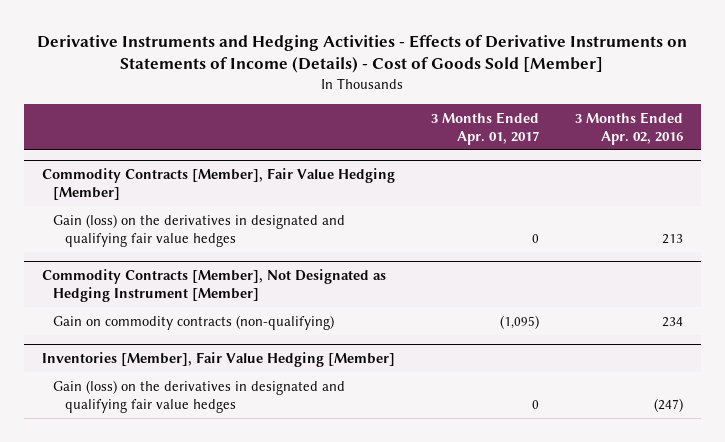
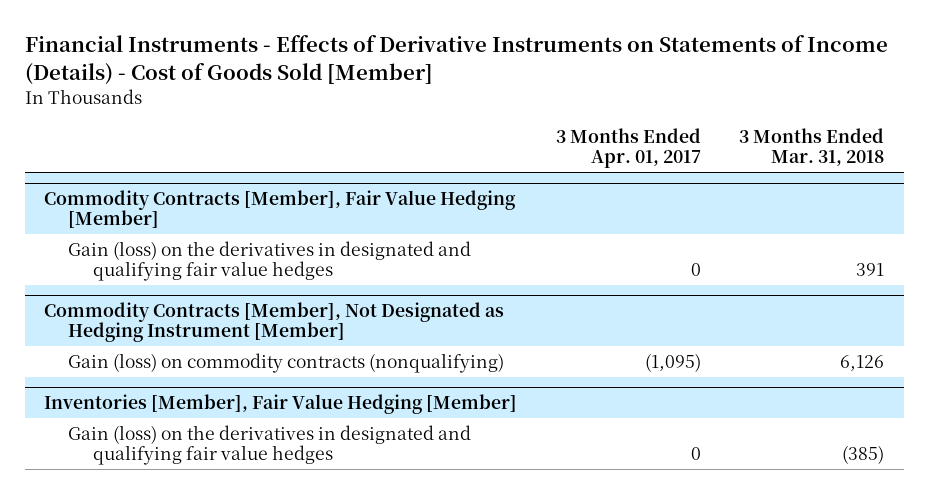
[37,34,688,74] Derivative Instruments and Hedging Activities - Effects of Derivative Instruments on Statements of Income (Details) - Cost of Goods Sold [Member] -> [24,35,888,85] Financial Instruments - Effects of Derivative Instruments on Statements of Income (Details) - Cost of Goods Sold [Member]
[574,111,683,145] 3 Months Ended Apr. 02, 2016 -> none
none -> [739,128,885,167] 3 Months Ended Mar. 31, 2018
[53,314,335,330] Gain on commodity contracts (non-qualifying) -> [68,352,505,373] Gain (loss) on commodity contracts (nonqualifying)

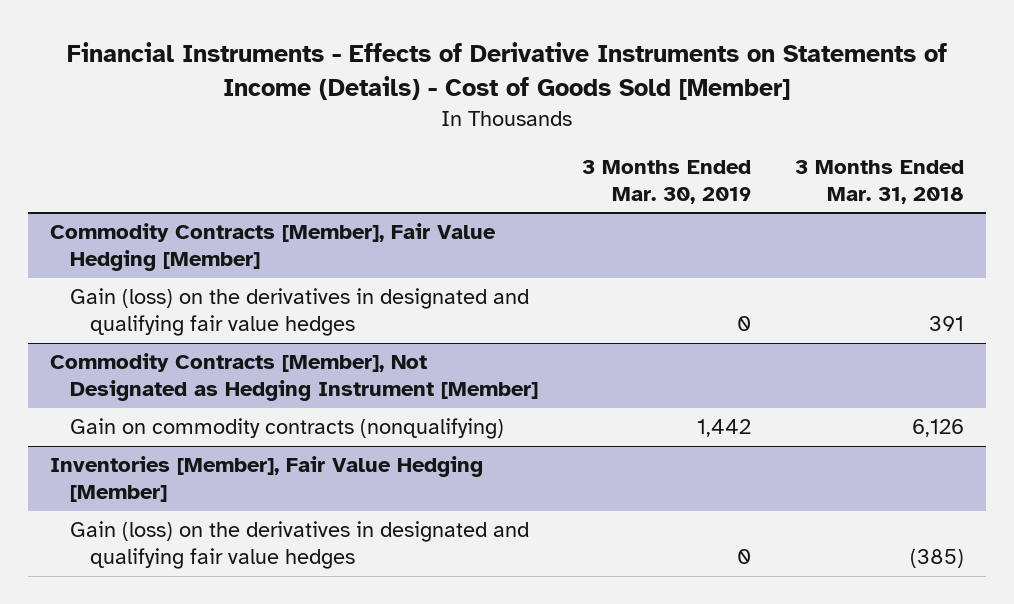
[555,128,701,169] 3 Months Ended Apr. 01, 2017 -> none
none -> [581,159,751,204] 3 Months Ended Mar. 30, 2019
[68,352,505,373] Gain (loss) on commodity contracts (nonqualifying) -> [69,418,504,440] Gain on commodity contracts (nonqualifying)

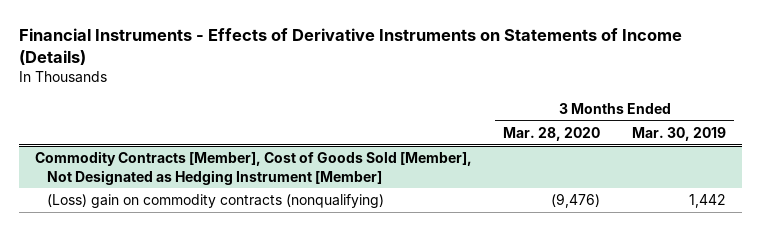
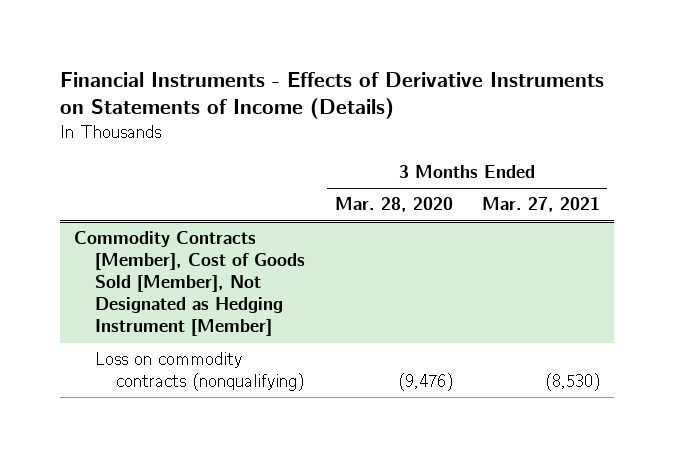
[632,126,727,141] Mar. 30, 2019 -> none
none -> [481,197,600,213] Mar. 27, 2021
[46,194,384,209] (Loss) gain on commodity contracts (nonqualifying) -> [95,352,305,392] Loss on commodity contracts (nonqualifying)

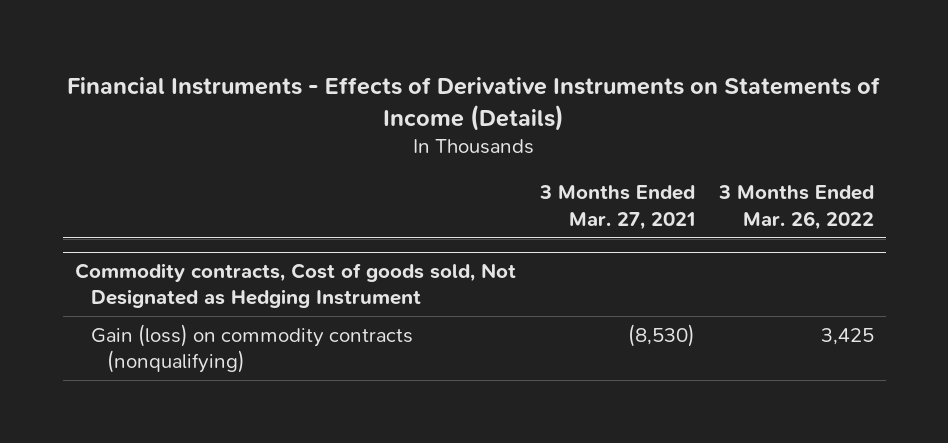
[334,197,453,213] Mar. 28, 2020 -> none
none -> [717,185,874,230] 3 Months Ended Mar. 26, 2022
[74,231,306,337] Commodity Contracts [Member], Cost of Goods Sold [Member], Not Designated as Hedging Instrument [Member] -> [74,262,516,309] Commodity contracts, Cost of goods sold, Not Designated as Hedging Instrument
[95,352,305,392] Loss on commodity contracts (nonqualifying) -> [90,323,413,374] Gain (loss) on commodity contracts (nonqualifying)

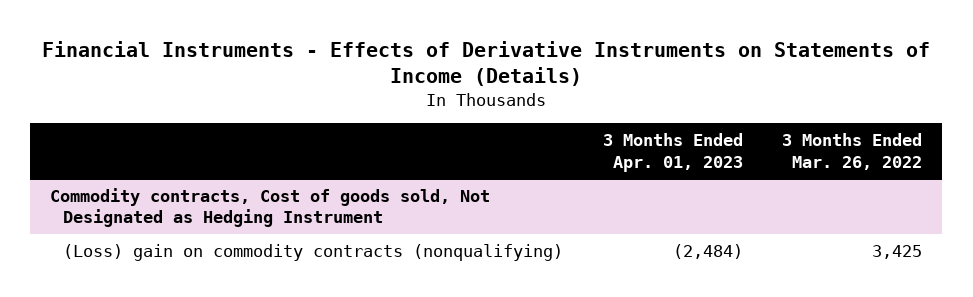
[538,185,695,230] 3 Months Ended Mar. 27, 2021 -> none
none -> [602,133,743,172] 3 Months Ended Apr. 01, 2023
[90,323,413,374] Gain (loss) on commodity contracts (nonqualifying) -> [62,243,563,261] (Loss) gain on commodity contracts (nonqualifying)

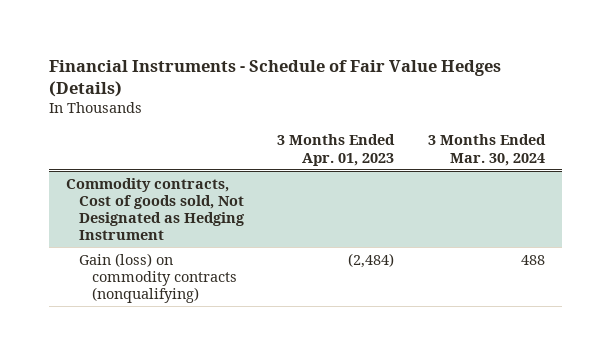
[42,40,931,87] Financial Instruments - Effects of Derivative Instruments on Statements of Income (Details) -> [49,59,502,97] Financial Instruments - Schedule of Fair Value Hedges (Details)
[782,133,923,170] 3 Months Ended Mar. 26, 2022 -> none
none -> [427,134,546,166] 3 Months Ended Mar. 30, 2024
[62,243,563,261] (Loss) gain on commodity contracts (nonqualifying) -> [78,252,238,304] Gain (loss) on commodity contracts (nonqualifying)

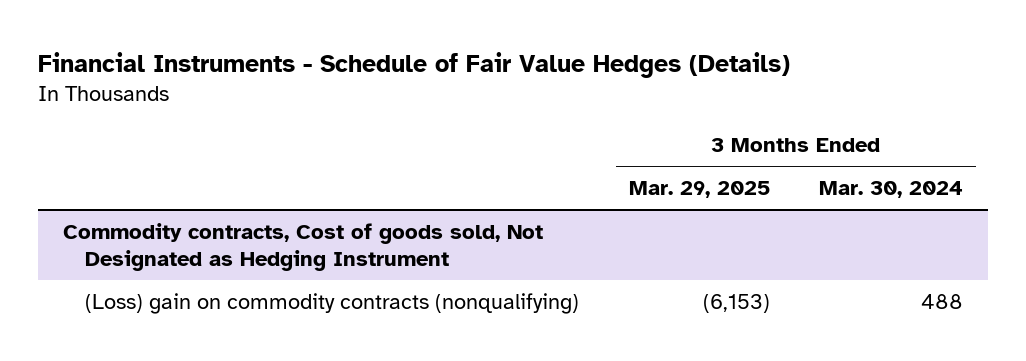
[277,134,396,166] 3 Months Ended Apr. 01, 2023 -> none
none -> [628,181,770,199] Mar. 29, 2025
[78,252,238,304] Gain (loss) on commodity contracts (nonqualifying) -> [84,292,579,314] (Loss) gain on commodity contracts (nonqualifying)

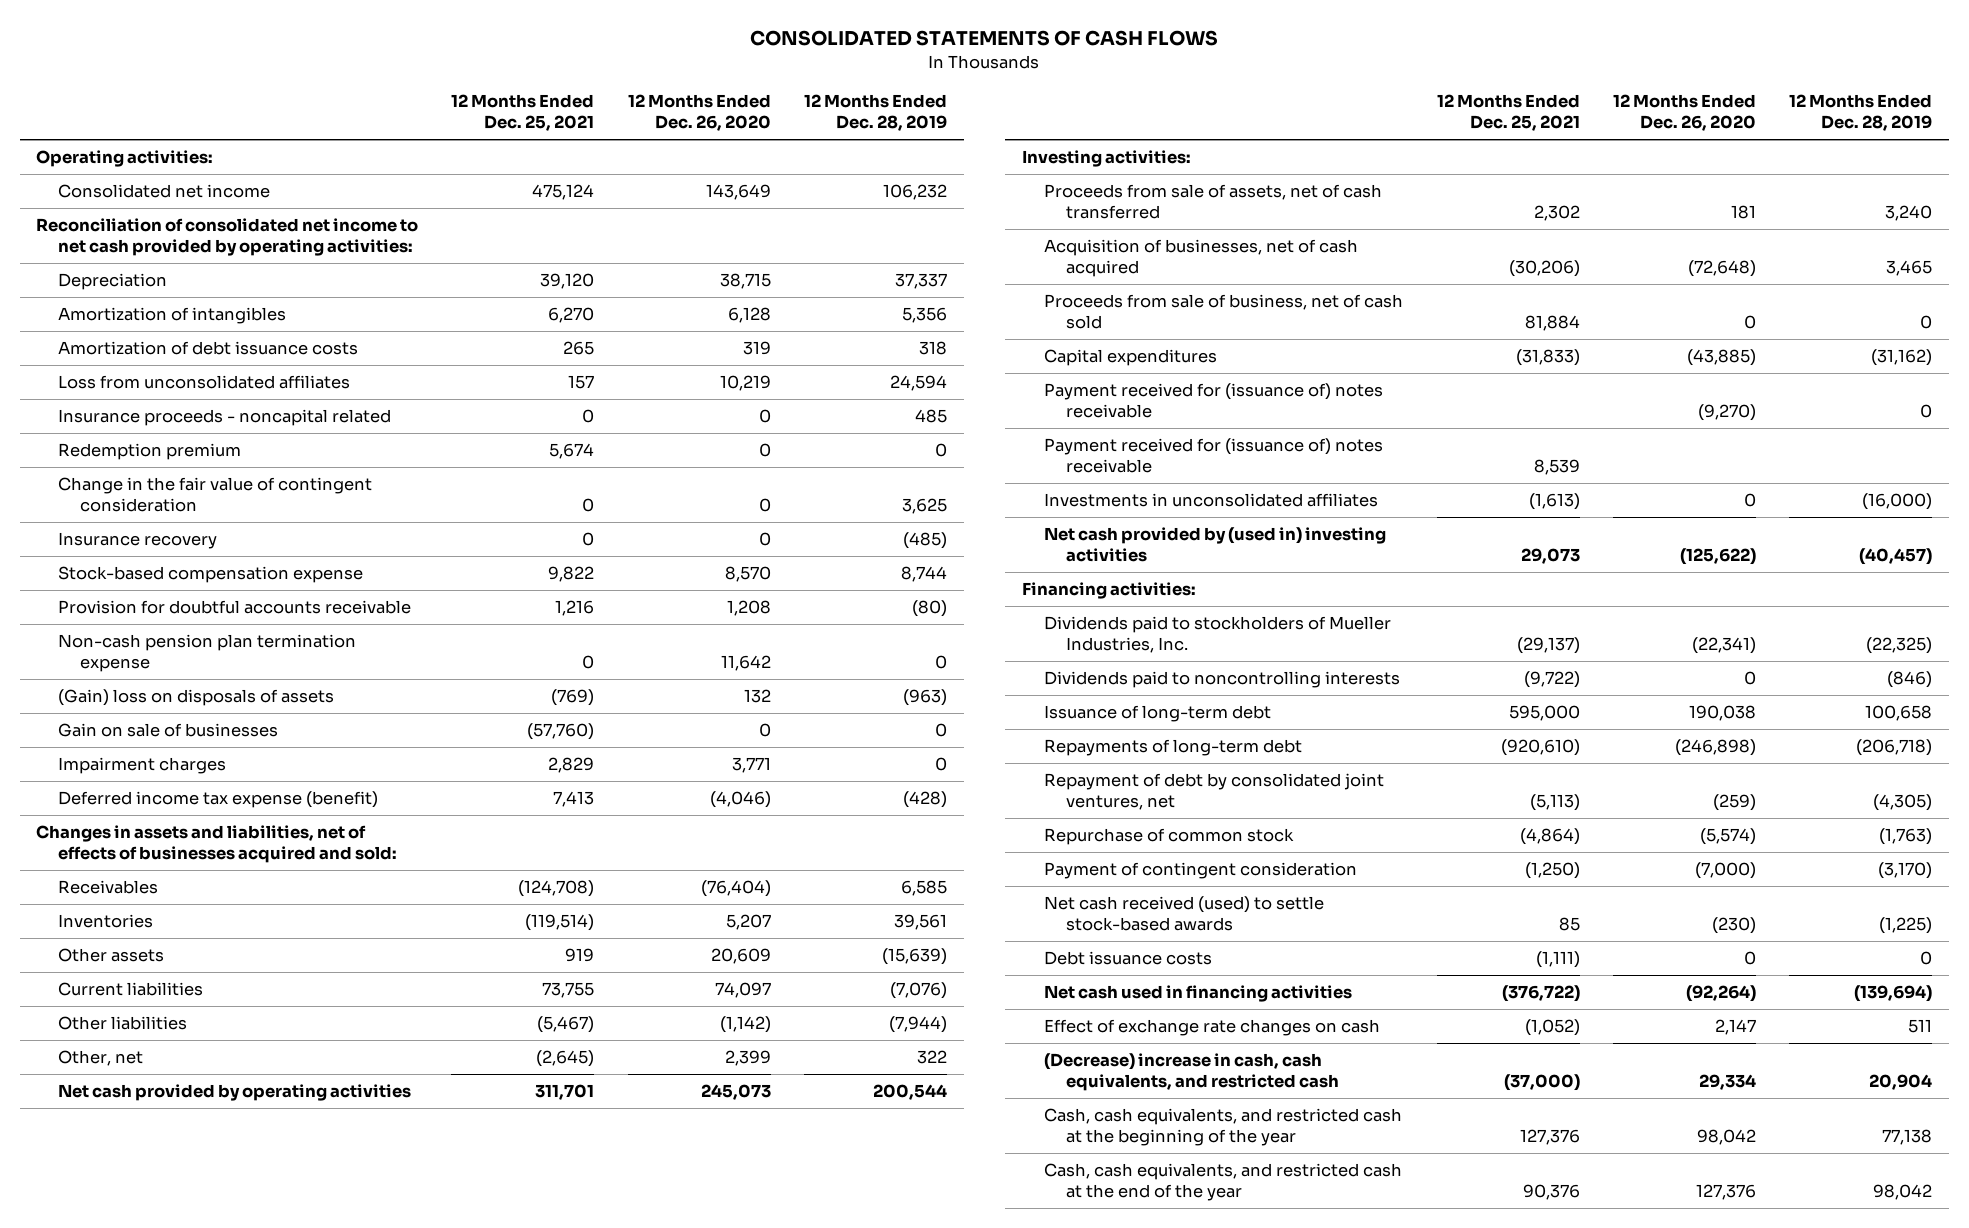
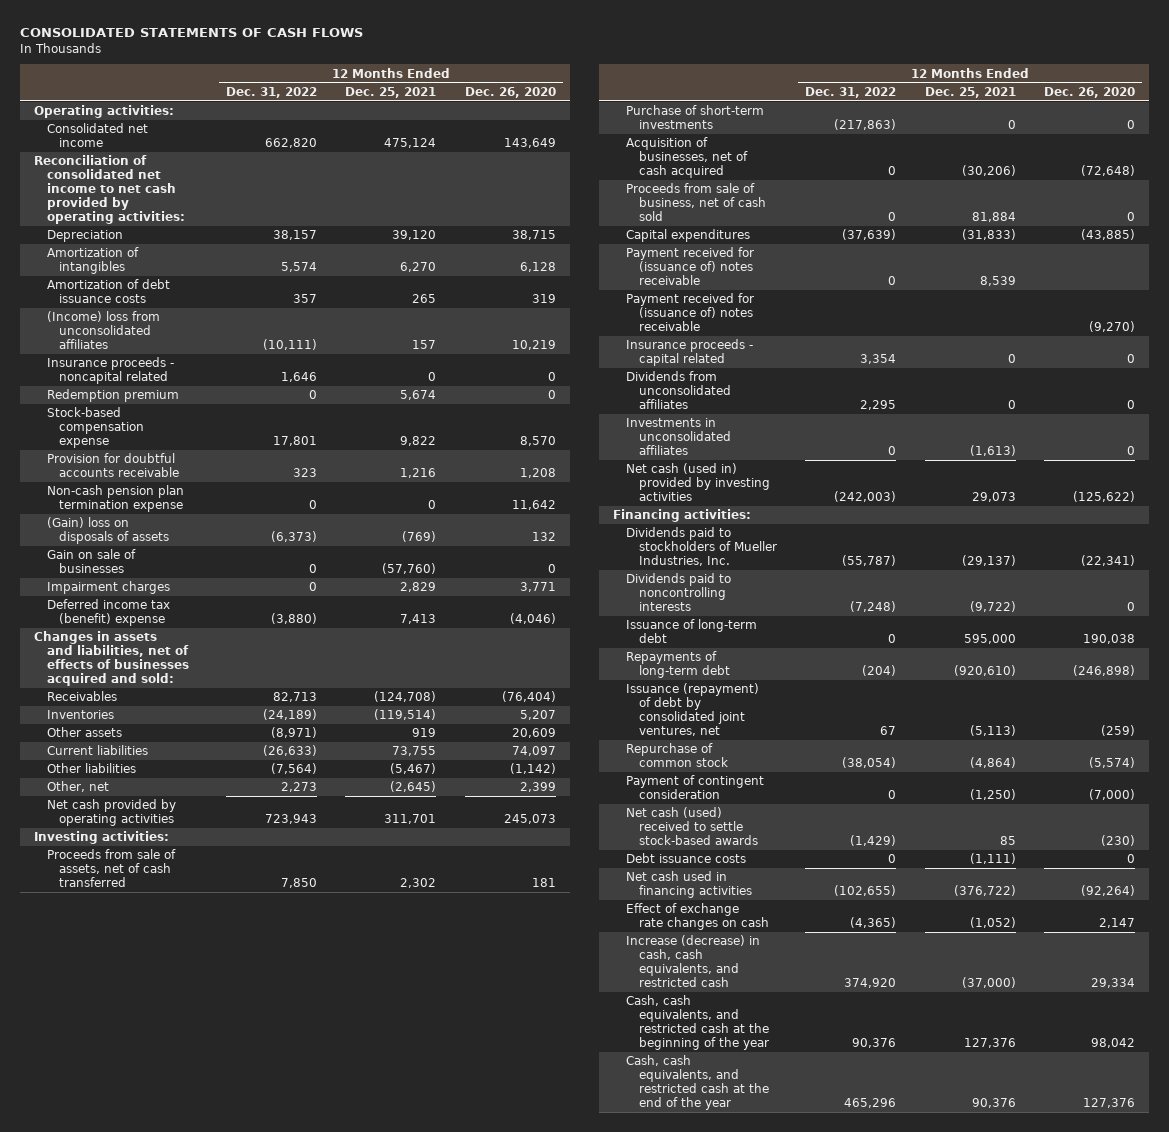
[804,94,948,132] 12 Months Ended Dec. 28, 2019 -> none
none -> [225,86,317,98] Dec. 31, 2022
[58,375,351,390] Loss from unconsolidated affiliates -> [46,311,160,350] (Income) loss from unconsolidated affiliates
[58,477,373,513] Change in the fair value of contingent consideration -> none
[58,532,218,550] Insurance recovery -> none
[58,791,379,809] Deferred income tax expense (benefit) -> [46,599,170,627] Deferred income tax (benefit) expense
none -> [625,105,764,130] Purchase of short-term investments
[1043,383,1383,419] Payment received for (issuance of) notes receivable -> [625,293,754,332] Payment received for (issuance of) notes receivable
none -> [625,339,753,367] Insurance proceeds - capital related
none -> [625,371,731,410] Dividends from unconsolidated affiliates
[1043,527,1386,563] Net cash provided by (used in) investing activities -> [625,463,770,502] Net cash (used in) provided by investing activities
[1043,773,1384,811] Repayment of debt by consolidated joint ventures, net -> [625,683,759,737] Issuance (repayment) of debt by consolidated joint ventures, net
[1043,896,1324,932] Net cash received (used) to settle stock-based awards -> [625,807,758,846] Net cash (used) received to settle stock-based awards
[1043,1053,1339,1092] (Decrease) increase in cash, cash equivalents, and restricted cash -> [625,935,760,988] Increase (decrease) in cash, cash equivalents, and restricted cash

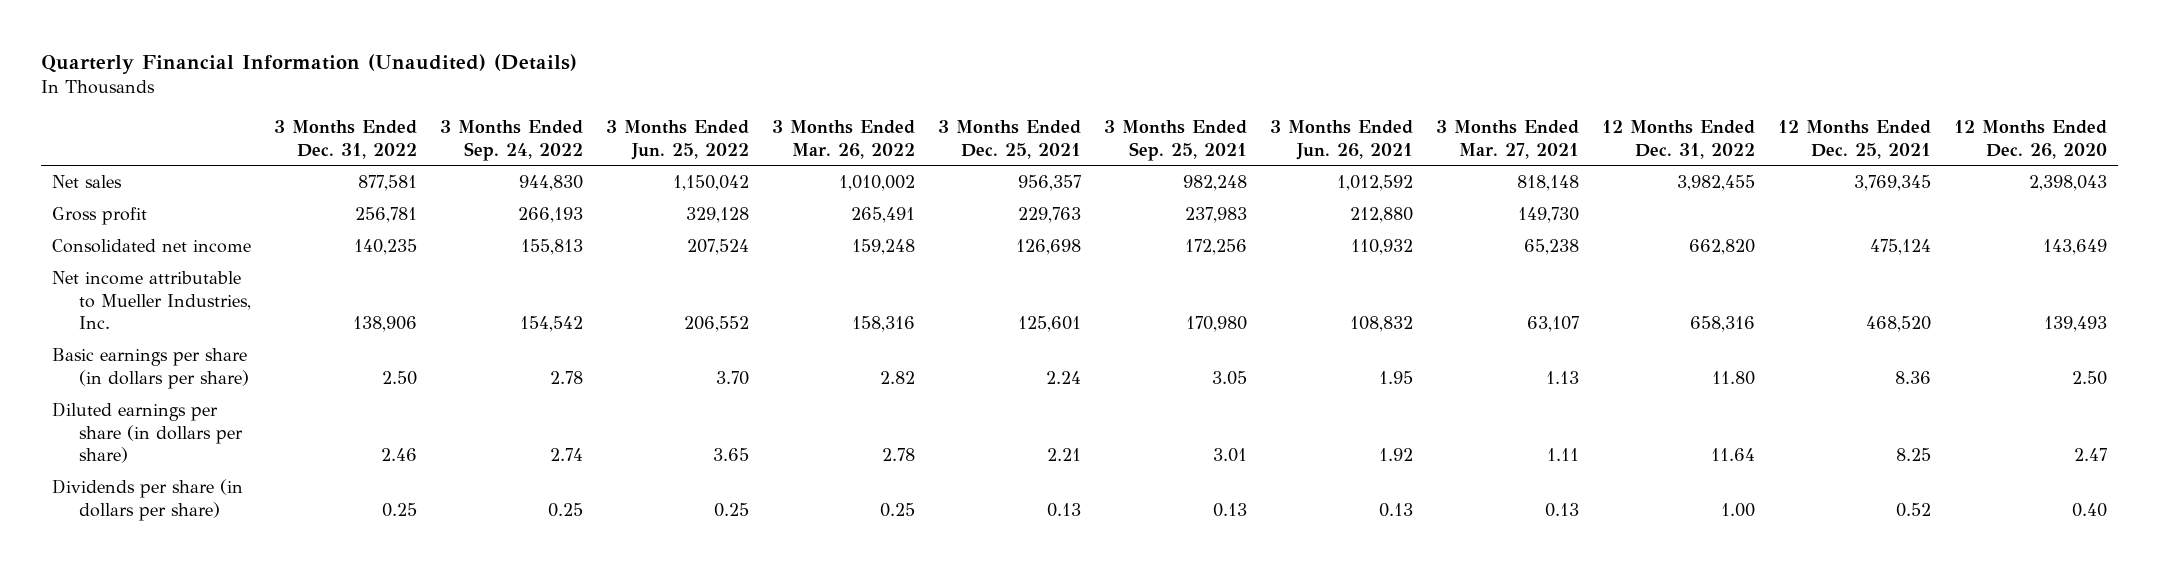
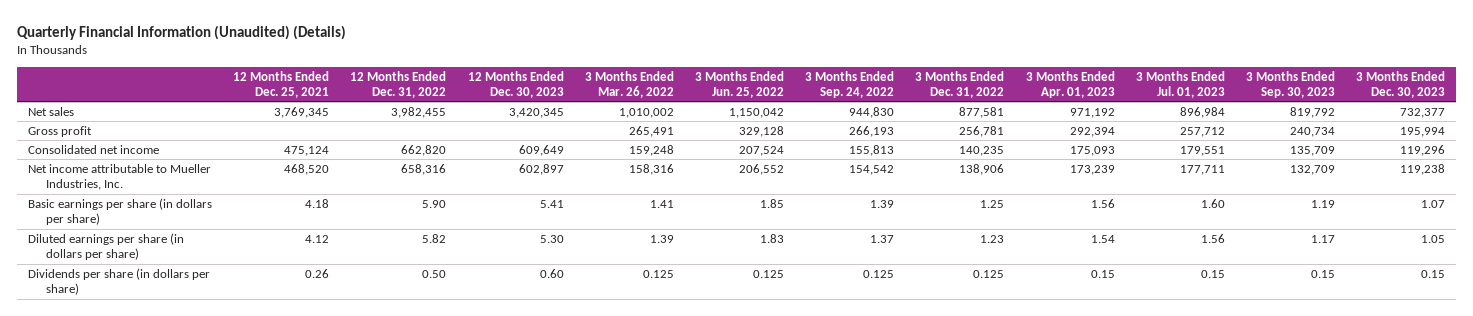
[938,120,1082,159] 3 Months Ended Dec. 25, 2021 -> none
[1104,120,1248,161] 3 Months Ended Sep. 25, 2021 -> none
[1269,120,1413,160] 3 Months Ended Jun. 26, 2021 -> none
[1435,120,1579,159] 3 Months Ended Mar. 27, 2021 -> none
[1953,120,2107,159] 12 Months Ended Dec. 26, 2020 -> none
none -> [467,70,564,98] 12 Months Ended Dec. 30, 2023
none -> [1025,70,1115,98] 3 Months Ended Apr. 01, 2023
none -> [1135,70,1225,98] 3 Months Ended Jul. 01, 2023
none -> [1246,70,1336,98] 3 Months Ended Sep. 30, 2023
none -> [1356,70,1446,98] 3 Months Ended Dec. 30, 2023
[382,370,418,385] 2.50 -> [980,199,1005,208] 1.25
[550,370,584,384] 2.78 -> [870,199,895,208] 1.39
[716,370,750,385] 3.70 -> [760,198,785,208] 1.85
[880,370,916,384] 2.82 -> [649,199,674,208] 1.41
[1711,370,1755,385] 11.80 -> [422,199,447,208] 5.90
[1894,370,1931,384] 8.36 -> [305,198,330,208] 4.18
[381,448,418,462] 2.46 -> [980,234,1005,243] 1.23
[550,448,584,462] 2.74 -> [870,234,895,243] 1.37
[713,448,750,462] 3.65 -> [760,233,785,243] 1.83
[882,448,916,462] 2.78 -> [649,234,674,243] 1.39
[1710,448,1755,462] 11.64 -> [422,233,447,243] 5.82
[1895,448,1931,462] 8.25 -> [305,234,330,243] 4.12
[382,502,418,517] 0.25 -> [973,269,1005,278] 0.125
[548,502,584,517] 0.25 -> [863,269,895,278] 0.125
[714,502,750,517] 0.25 -> [753,269,785,278] 0.125
[880,502,916,517] 0.25 -> [642,269,674,278] 0.125
[1720,502,1755,517] 1.00 -> [422,269,447,278] 0.50
[1895,502,1931,517] 0.52 -> [305,268,330,278] 0.26

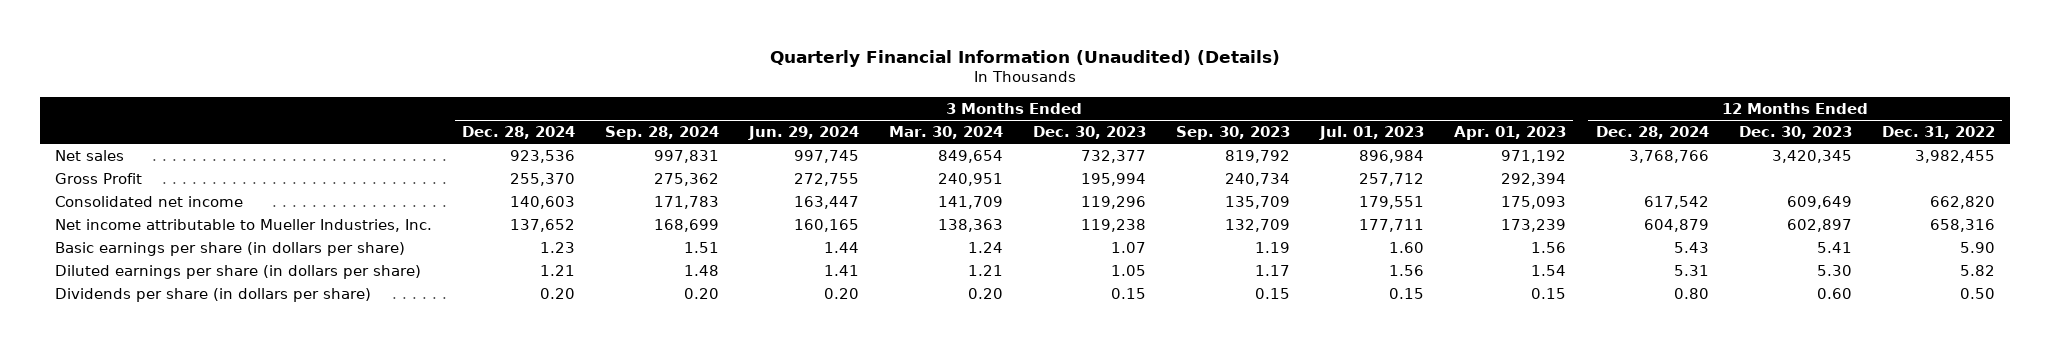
[233,70,330,98] 12 Months Ended Dec. 25, 2021 -> none
[584,70,674,98] 3 Months Ended Mar. 26, 2022 -> none
[695,70,785,98] 3 Months Ended Jun. 25, 2022 -> none
[805,70,895,98] 3 Months Ended Sep. 24, 2022 -> none
[915,70,1005,98] 3 Months Ended Dec. 31, 2022 -> none
none -> [462,126,576,140] Dec. 28, 2024
none -> [605,126,720,141] Sep. 28, 2024
none -> [748,126,860,141] Jun. 29, 2024
none -> [889,126,1004,140] Mar. 30, 2024
none -> [1595,126,1709,140] Dec. 28, 2024
[28,125,93,137] Gross profit -> [55,172,143,184] Gross Profit

